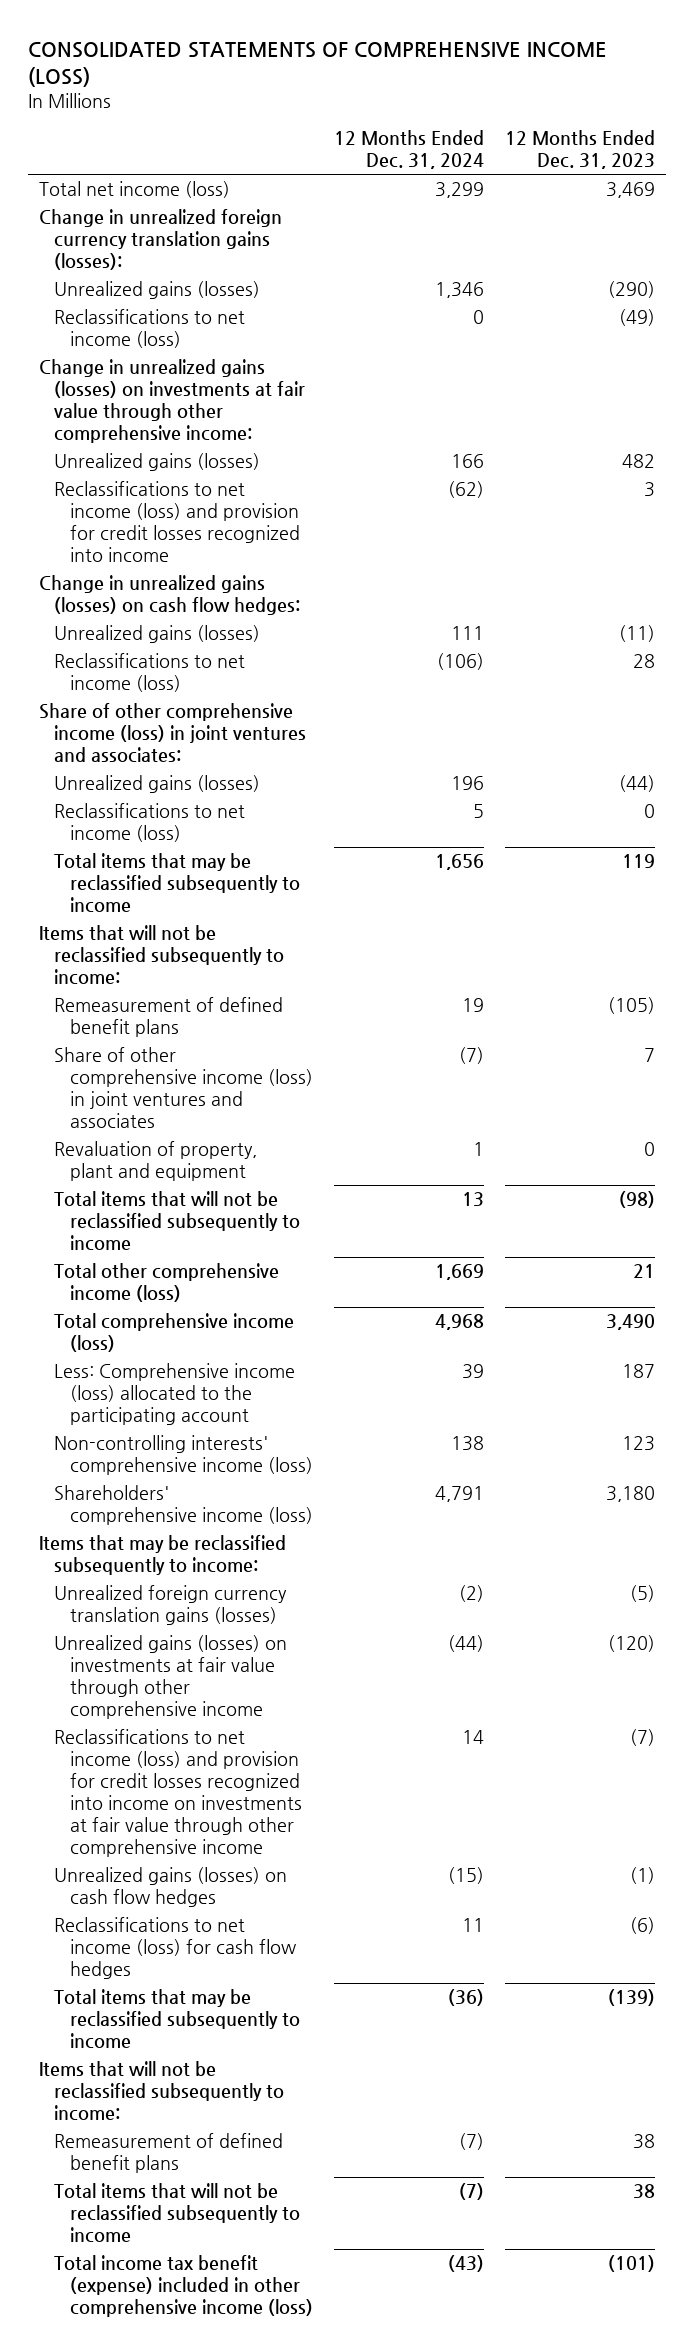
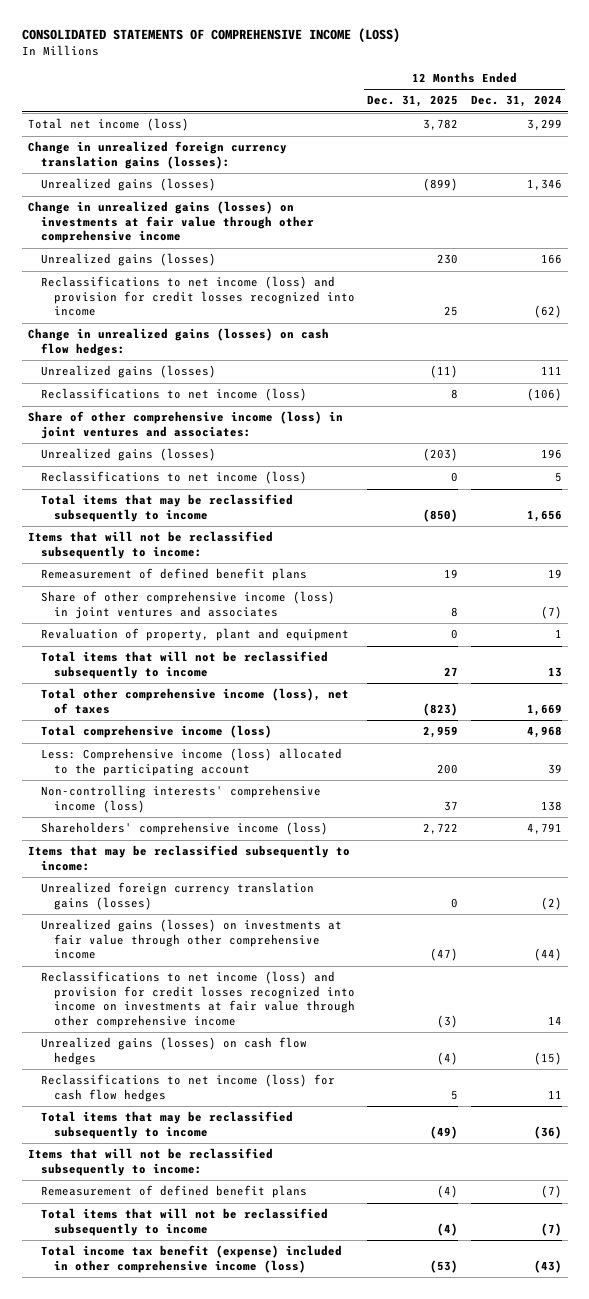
[505,130,656,170] 12 Months Ended Dec. 31, 2023 -> none
none -> [367,95,459,108] Dec. 31, 2025
[54,309,246,349] Reclassifications to net income (loss) -> none
[38,359,306,444] Change in unrealized gains (losses) on investments at fair value through other comprehensive income: -> [27,201,315,244] Change in unrealized gains (losses) on investments at fair value through other comprehensive income
[54,1263,280,1303] Total other comprehensive income (loss) -> [41,688,350,714] Total other comprehensive income (loss), net of taxes

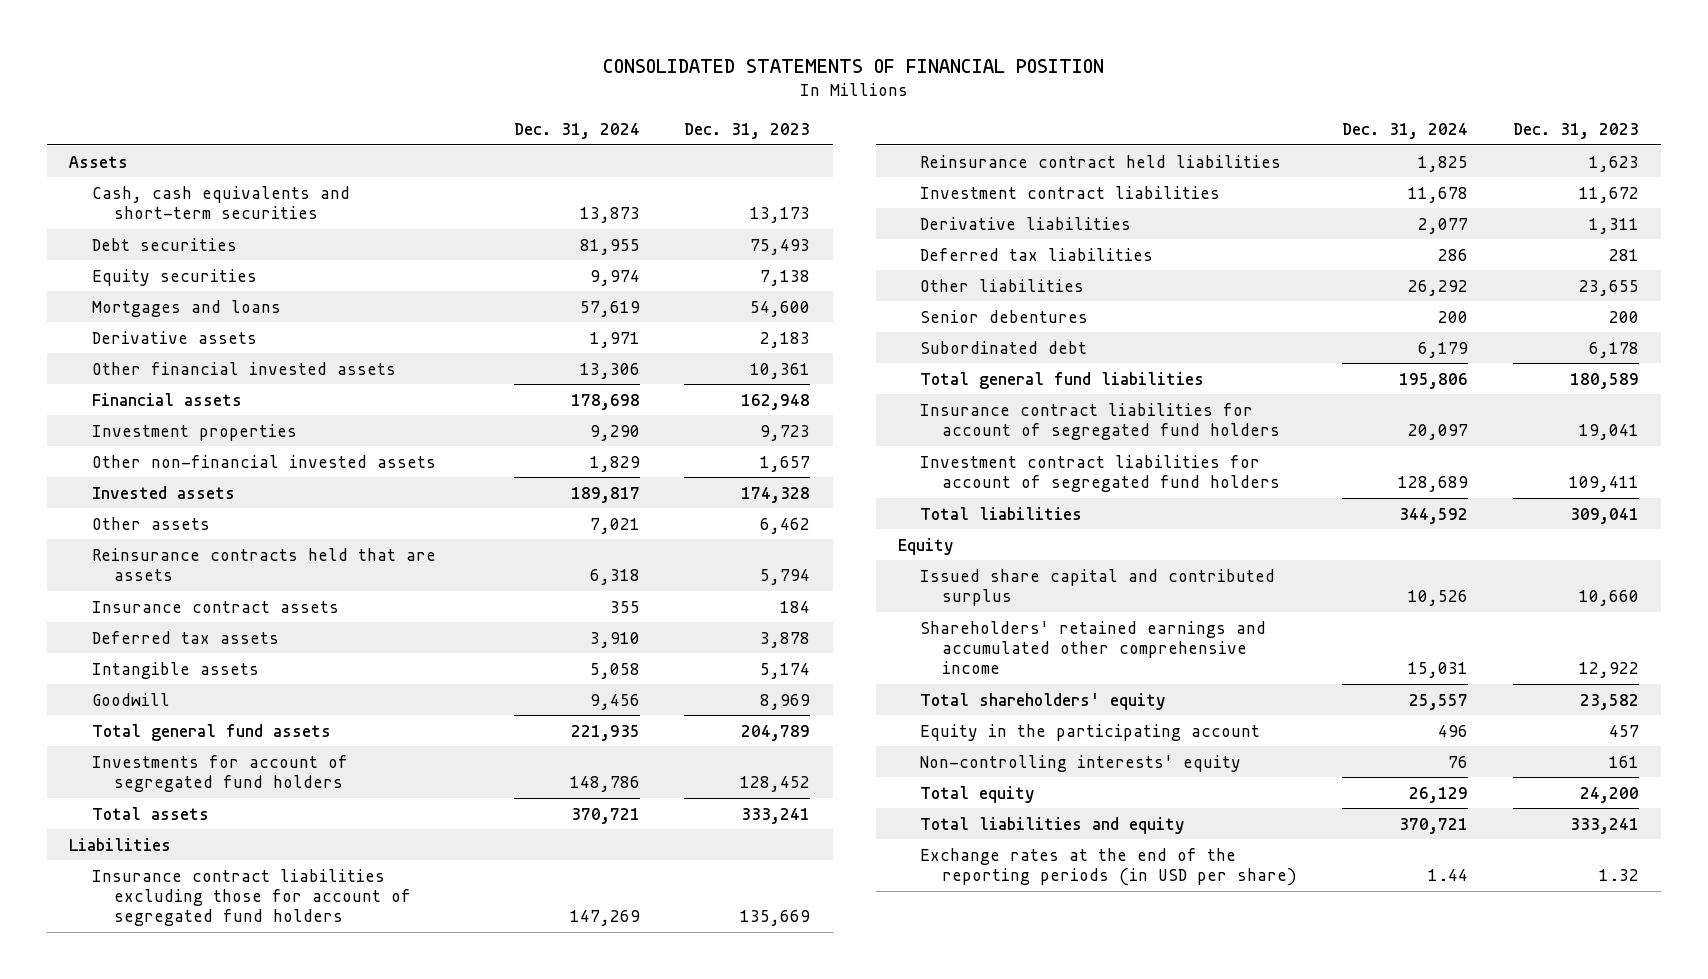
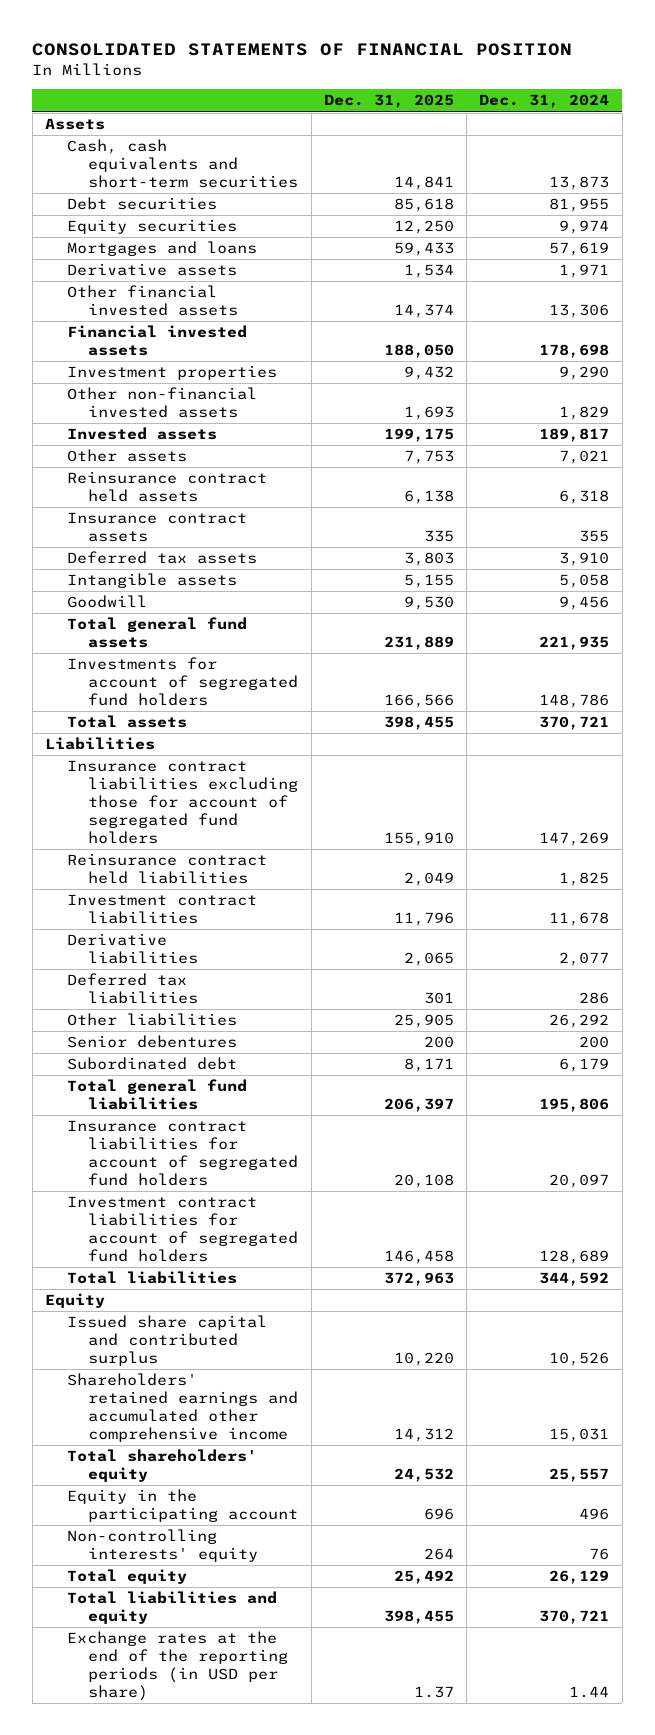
[684,123,811,140] Dec. 31, 2023 -> none
none -> [323,94,454,109] Dec. 31, 2025
[91,392,242,406] Financial assets -> [66,325,247,357] Financial invested assets
[91,547,436,581] Reinsurance contracts held that are assets -> [66,471,267,503] Reinsurance contract held assets

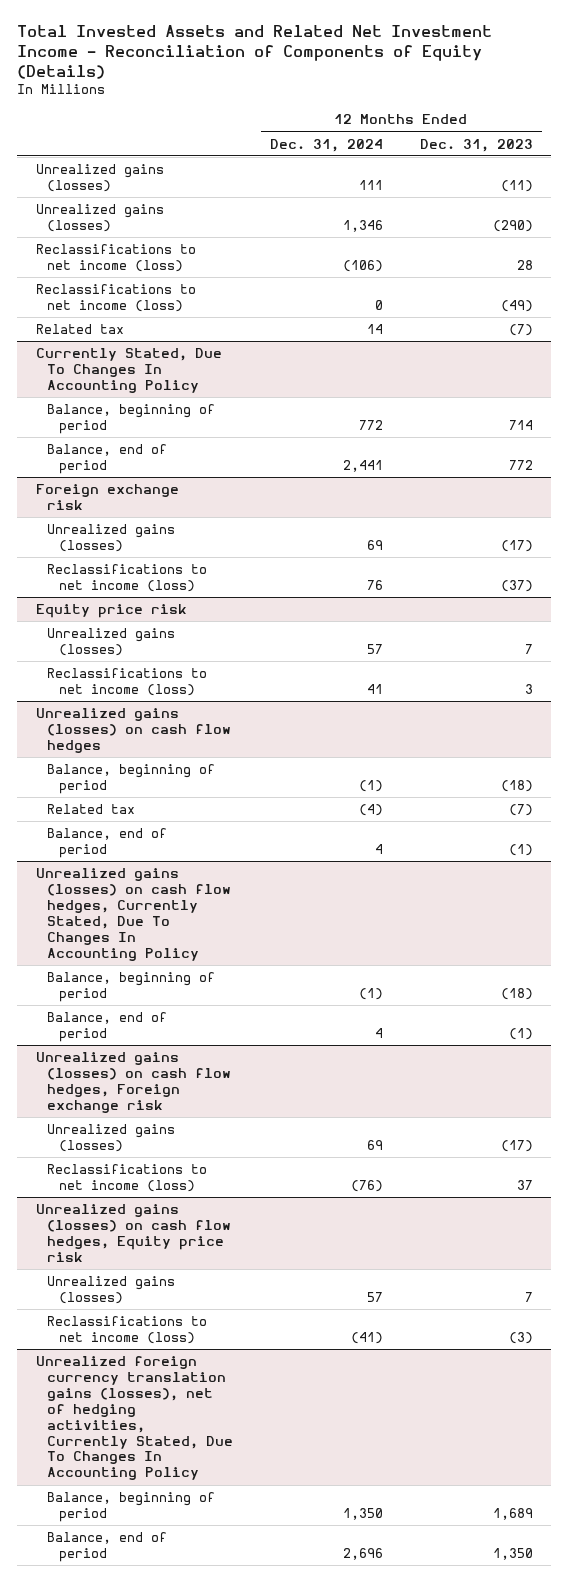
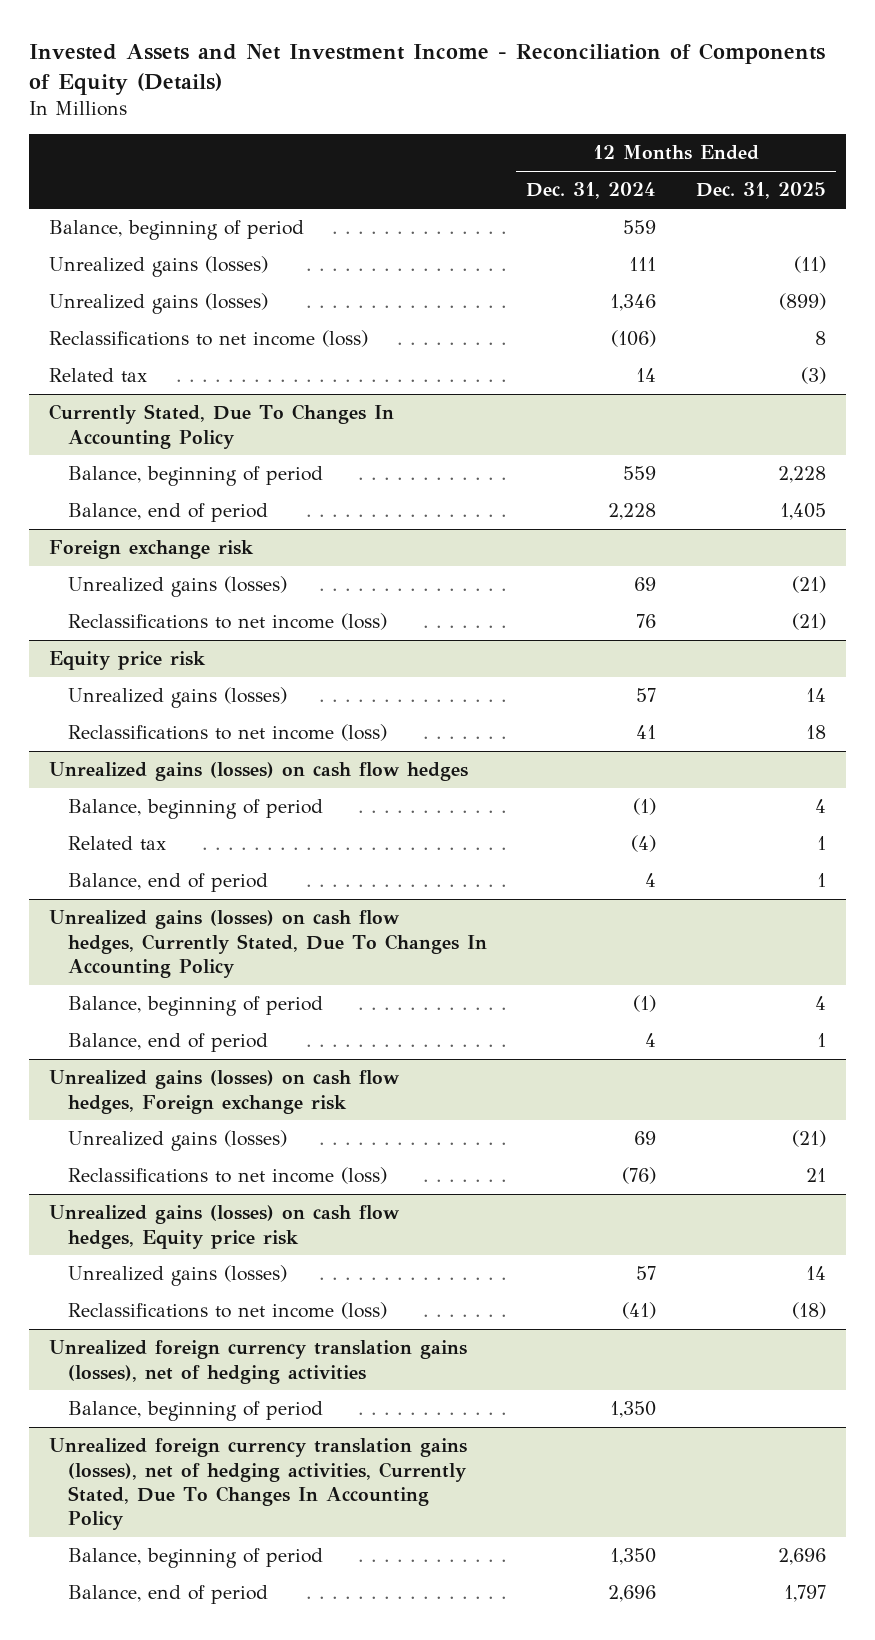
[17,25,493,80] Total Invested Assets and Related Net Investment Income - Reconciliation of Components of Equity (Details) -> [28,42,825,95] Invested Assets and Net Investment Income - Reconciliation of Components of Equity (Details)
[419,138,533,152] Dec. 31, 2023 -> none
none -> [696,182,827,200] Dec. 31, 2025
none -> [48,220,304,241] Balance, beginning of period
[35,284,196,312] Reclassifications to net income (loss) -> none
[358,419,383,430] 772 -> [623,466,657,481] 559
[342,459,383,472] 2,441 -> [608,503,657,521] 2,228
none -> [48,1340,467,1384] Unrealized foreign currency translation gains (losses), net of hedging activities
none -> [67,1401,323,1422] Balance, beginning of period

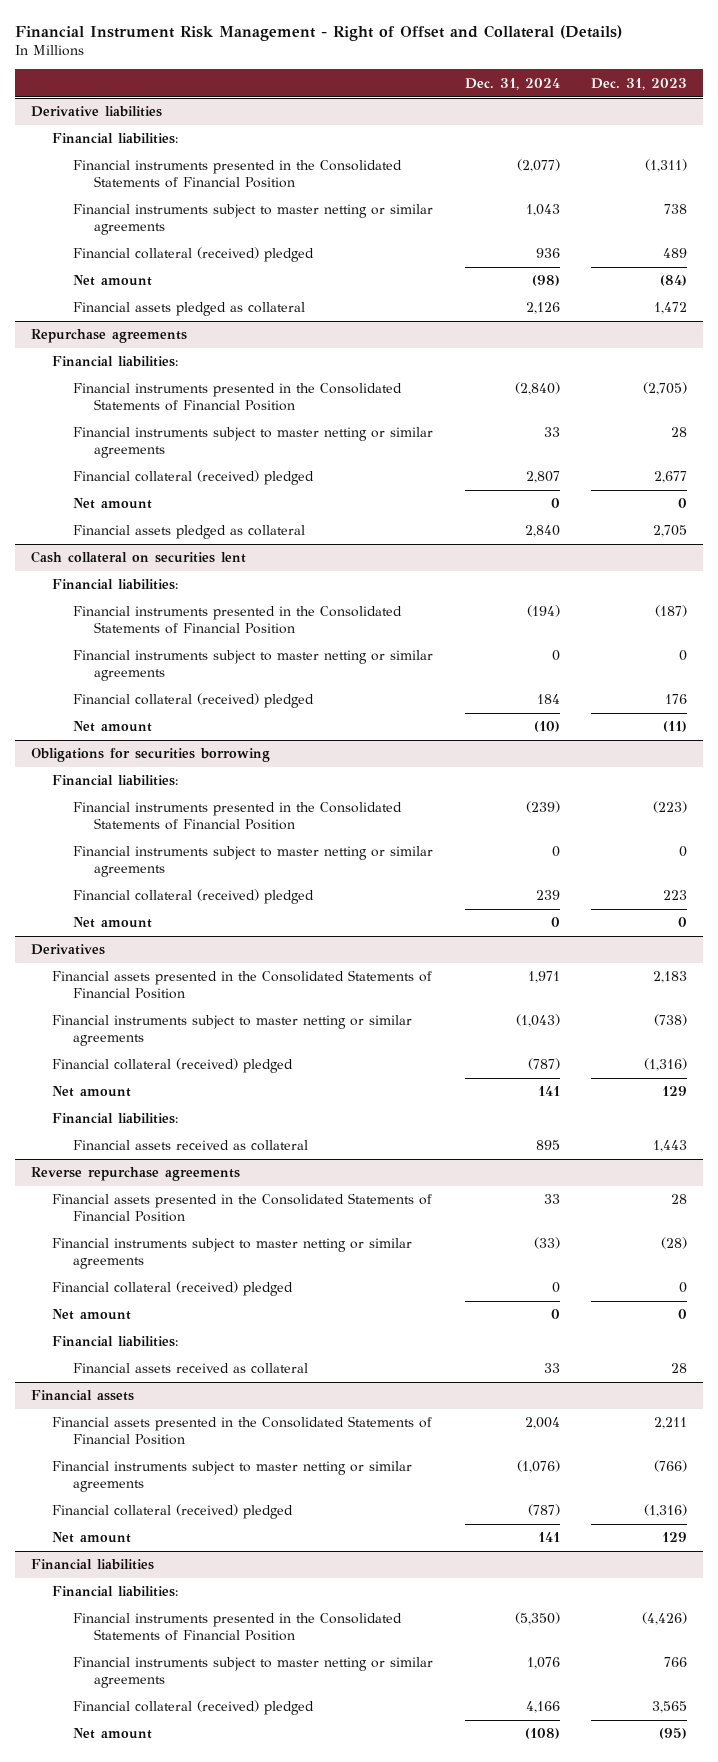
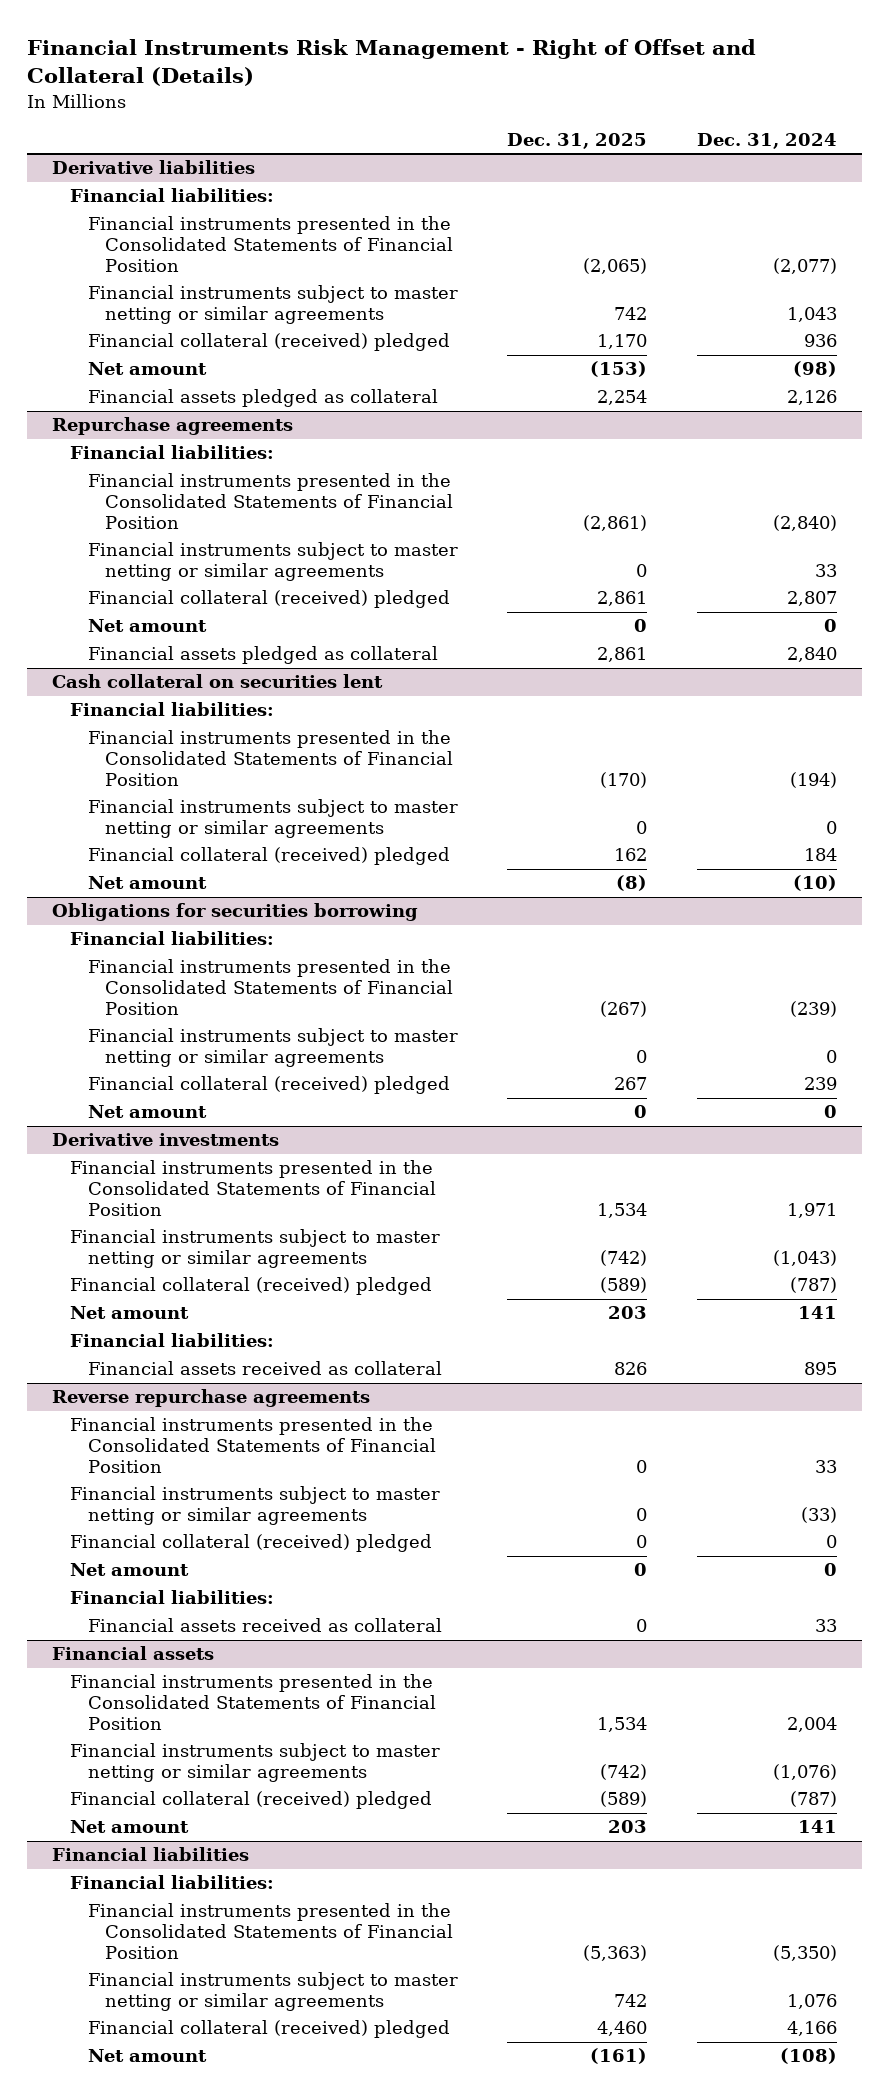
[15,24,623,41] Financial Instrument Risk Management - Right of Offset and Collateral (Details) -> [27,39,757,87] Financial Instruments Risk Management - Right of Offset and Collateral (Details)
[591,77,688,90] Dec. 31, 2023 -> none
none -> [507,132,648,149] Dec. 31, 2025
[30,944,105,956] Derivatives -> [52,1133,280,1147] Derivative investments
[52,970,433,999] Financial assets presented in the Consolidated Statements of Financial Position -> [69,1160,436,1217] Financial instruments presented in the Consolidated Statements of Financial Position
[52,1193,433,1222] Financial assets presented in the Consolidated Statements of Financial Position -> [69,1417,436,1474] Financial instruments presented in the Consolidated Statements of Financial Position
[52,1416,433,1445] Financial assets presented in the Consolidated Statements of Financial Position -> [69,1674,436,1731] Financial instruments presented in the Consolidated Statements of Financial Position

